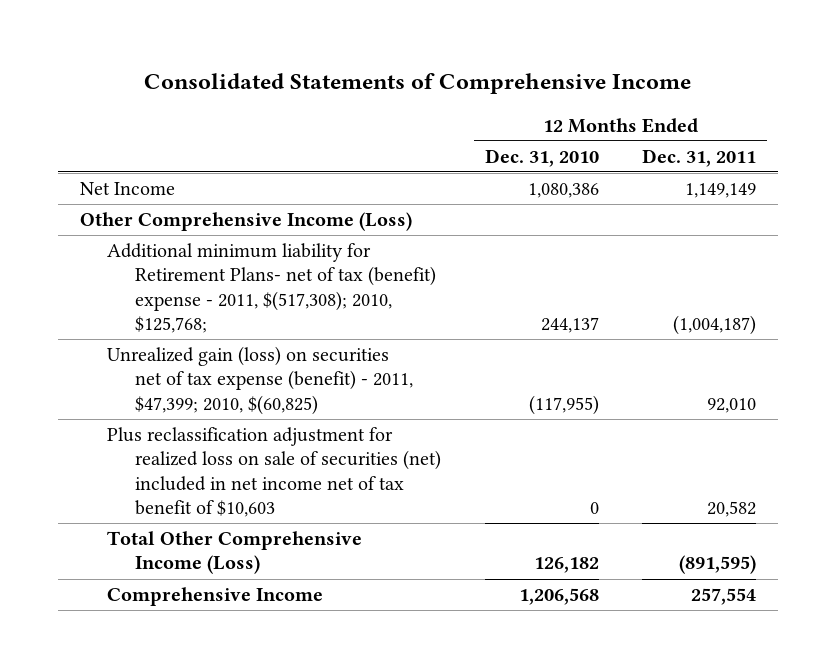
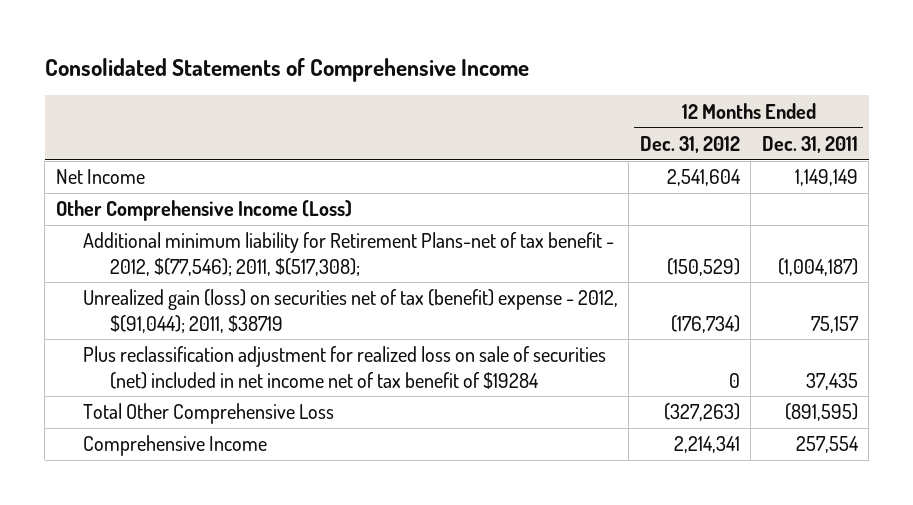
[484,148,599,167] Dec. 31, 2010 -> none
none -> [639,135,740,153] Dec. 31, 2012
[107,243,436,334] Additional minimum liability for Retirement Plans- net of tax (benefit) expense - 2011, $(517,308); 2010, $125,768; -> [82,232,614,276] Additional minimum liability for Retirement Plans-net of tax benefit - 2012, $(77,546); 2011, $(517,308);
[107,346,413,415] Unrealized gain (loss) on securities net of tax expense (benefit) - 2011, $47,399; 2010, $(60,825) -> [82,289,618,333] Unrealized gain (loss) on securities net of tax (benefit) expense - 2012, $(91,044); 2011, $38719
[707,397,757,413] 92,010 -> [810,315,859,333] 75,157
[107,427,441,518] Plus reclassification adjustment for realized loss on sale of securities (net) included in net income net of tax benefit of $10,603 -> [82,346,606,389] Plus reclassification adjustment for realized loss on sale of securities (net) included in net income net of tax benefit of $19284
[707,501,757,518] 20,582 -> [805,372,858,390] 37,435
[107,531,363,575] Total Other Comprehensive Income (Loss) -> [82,403,334,425] Total Other Comprehensive Loss

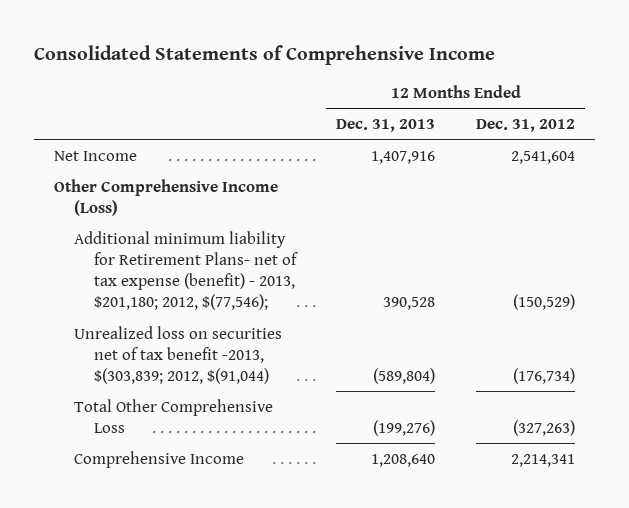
[761,135,858,153] Dec. 31, 2011 -> none
none -> [336,118,436,132] Dec. 31, 2013
[82,346,606,389] Plus reclassification adjustment for realized loss on sale of securities (net) included in net income net of tax benefit of $19284 -> none
[82,232,614,276] Additional minimum liability for Retirement Plans-net of tax benefit - 2012, $(77,546); 2011, $(517,308); -> [73,230,298,311] Additional minimum liability for Retirement Plans- net of tax expense (benefit) - 2013, $201,180; 2012, $(77,546);
[82,289,618,333] Unrealized gain (loss) on securities net of tax (benefit) expense - 2012, $(91,044); 2011, $38719 -> [73,325,282,385] Unrealized loss on securities net of tax benefit -2013, $(303,839; 2012, $(91,044)

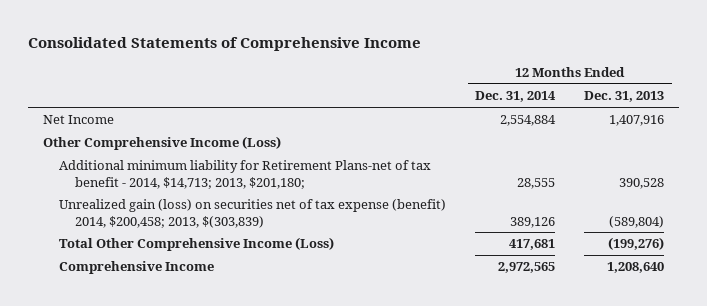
[475,118,575,132] Dec. 31, 2012 -> none
none -> [475,91,557,103] Dec. 31, 2014
[73,230,298,311] Additional minimum liability for Retirement Plans- net of tax expense (benefit) - 2013, $201,180; 2012, $(77,546); -> [58,160,431,189] Additional minimum liability for Retirement Plans-net of tax benefit - 2014, $14,713; 2013, $201,180;
[73,325,282,385] Unrealized loss on securities net of tax benefit -2013, $(303,839; 2012, $(91,044) -> [58,199,446,228] Unrealized gain (loss) on securities net of tax expense (benefit) 2014, $200,458; 2013, $(303,839)
[73,398,273,433] Total Other Comprehensive Loss -> [58,237,334,252] Total Other Comprehensive Income (Loss)

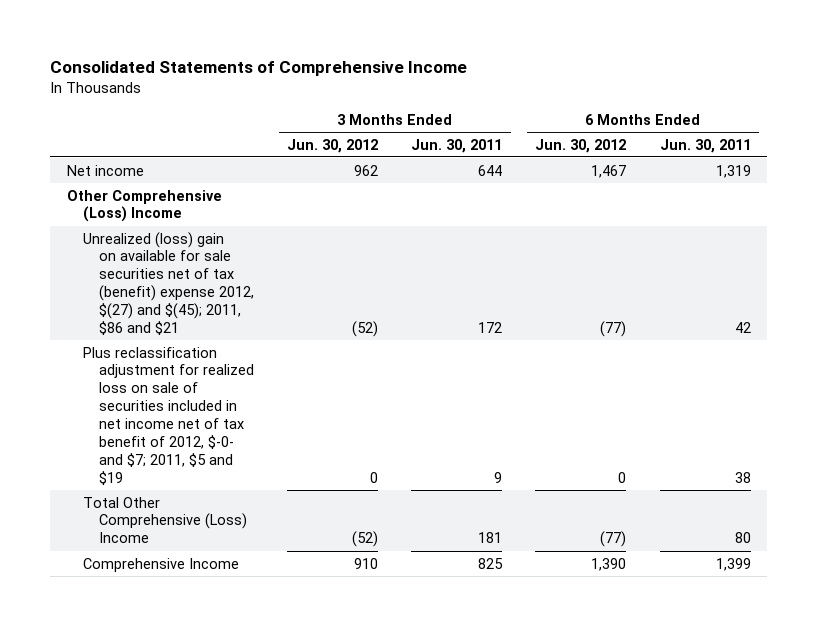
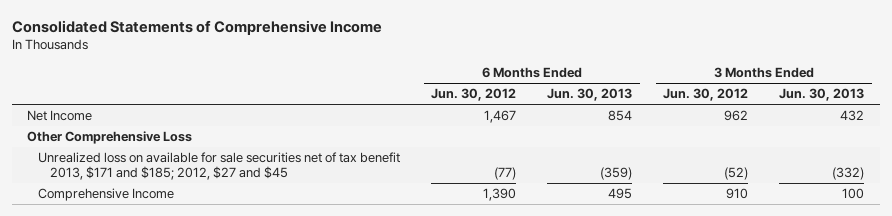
[411,138,503,153] Jun. 30, 2011 -> none
[659,138,751,153] Jun. 30, 2011 -> none
none -> [547,88,633,102] Jun. 30, 2013
none -> [779,88,865,102] Jun. 30, 2013
[82,346,254,486] Plus reclassification adjustment for realized loss on sale of securities included in net income net of tax benefit of 2012, $-0- and $7; 2011, $5 and $19 -> none
[82,496,247,544] Total Other Comprehensive (Loss) Income -> none
[66,164,144,176] Net income -> [27,110,93,122] Net Income
[66,189,222,223] Other Comprehensive (Loss) Income -> [27,131,193,145] Other Comprehensive Loss
[82,231,254,336] Unrealized (loss) gain on available for sale securities net of tax (benefit) expense 2012, $(27) and $(45); 2011, $86 and $21 -> [38,152,401,181] Unrealized loss on available for sale securities net of tax benefit 2013, $171 and $185; 2012, $27 and $45

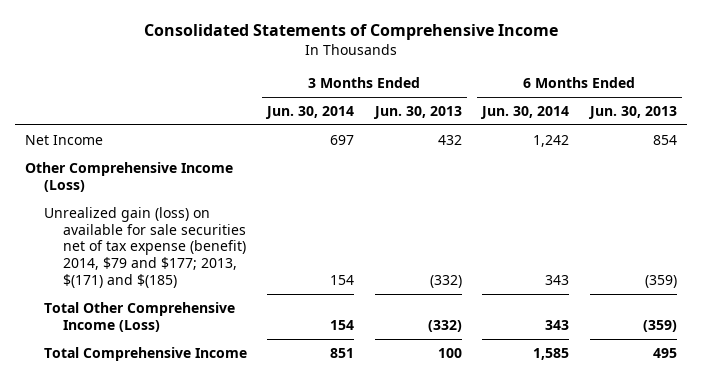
[431,88,517,102] Jun. 30, 2012 -> none
[663,88,749,102] Jun. 30, 2012 -> none
none -> [265,106,355,120] Jun. 30, 2014
none -> [480,106,570,120] Jun. 30, 2014
[27,131,193,145] Other Comprehensive Loss -> [24,161,233,192] Other Comprehensive Income (Loss)
[38,152,401,181] Unrealized loss on available for sale securities net of tax benefit 2013, $171 and $185; 2012, $27 and $45 -> [43,206,246,289] Unrealized gain (loss) on available for sale securities net of tax expense (benefit) 2014, $79 and $177; 2013, $(171) and $(185)
none -> [43,301,235,332] Total Other Comprehensive Income (Loss)
[38,188,175,202] Comprehensive Income -> [43,346,247,361] Total Comprehensive Income

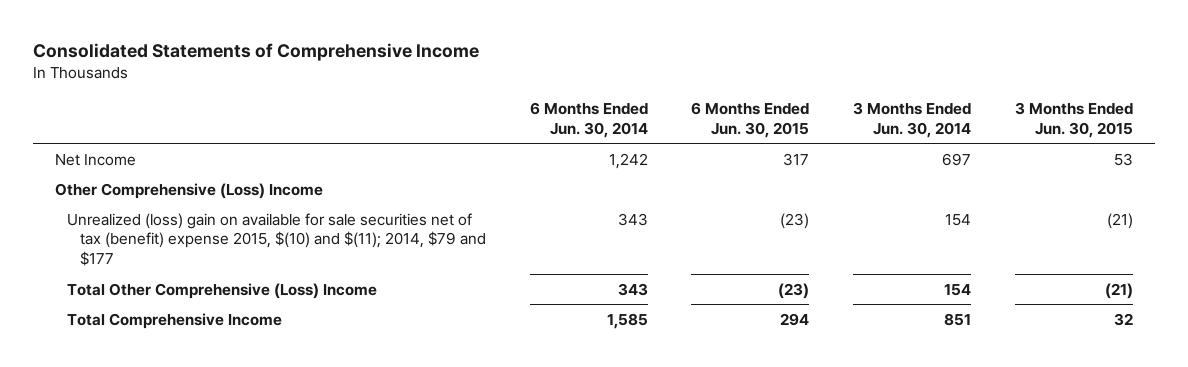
[372,106,462,120] Jun. 30, 2013 -> none
[587,106,677,120] Jun. 30, 2013 -> none
none -> [691,102,810,138] 6 Months Ended Jun. 30, 2015
none -> [1015,102,1134,138] 3 Months Ended Jun. 30, 2015
[24,161,233,192] Other Comprehensive Income (Loss) -> [54,182,323,199] Other Comprehensive (Loss) Income
[43,206,246,289] Unrealized gain (loss) on available for sale securities net of tax expense (benefit) 2014, $79 and $177; 2013, $(171) and $(185) -> [67,212,486,267] Unrealized (loss) gain on available for sale securities net of tax (benefit) expense 2015, $(10) and $(11); 2014, $79 and $177
[43,301,235,332] Total Other Comprehensive Income (Loss) -> [67,282,378,299] Total Other Comprehensive (Loss) Income

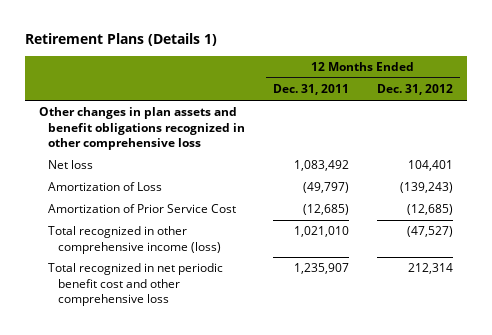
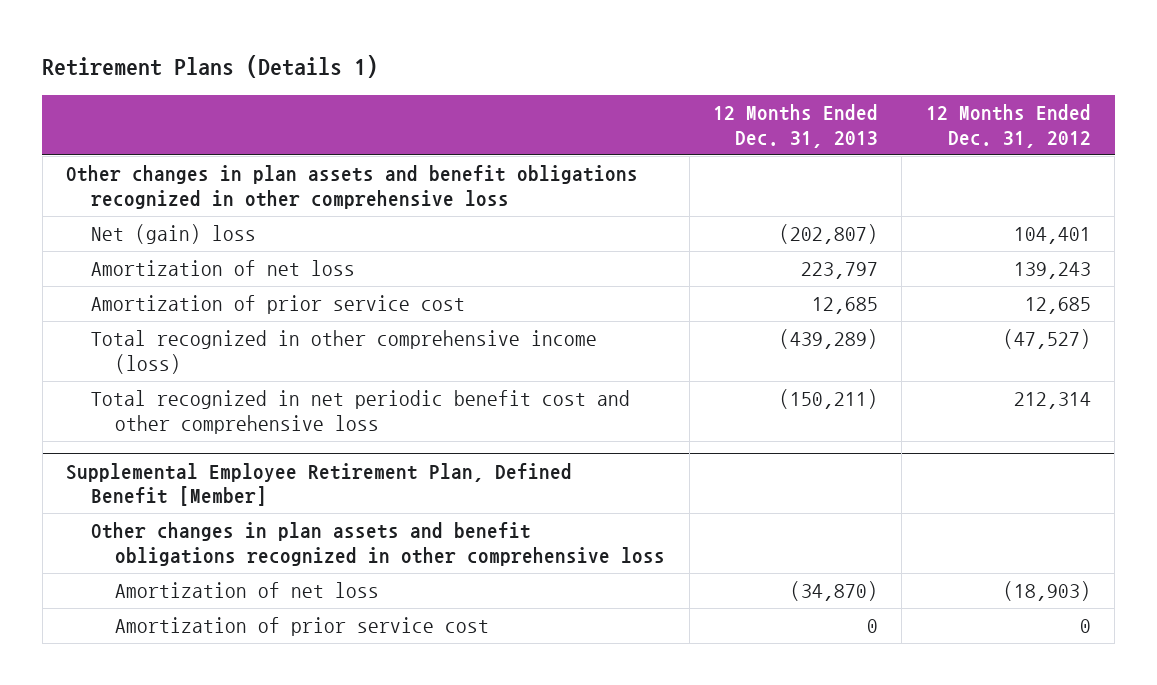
[273,84,350,96] Dec. 31, 2011 -> none
none -> [712,104,878,148] 12 Months Ended Dec. 31, 2013
[48,160,94,170] Net loss -> [90,224,256,245] Net (gain) loss
[48,182,163,192] Amortization of Loss -> [90,260,355,277] Amortization of net loss
[400,182,454,194] (139,243) -> [1013,262,1091,280] 139,243
[48,204,237,214] Amortization of Prior Service Cost -> [90,295,465,315] Amortization of prior service cost
[407,204,454,216] (12,685) -> [1024,297,1091,315] 12,685
none -> [66,462,573,506] Supplemental Employee Retirement Plan, Defined Benefit [Member]
none -> [90,522,666,566] Other changes in plan assets and benefit obligations recognized in other comprehensive loss
none -> [115,582,380,599] Amortization of net loss
none -> [115,617,490,637] Amortization of prior service cost

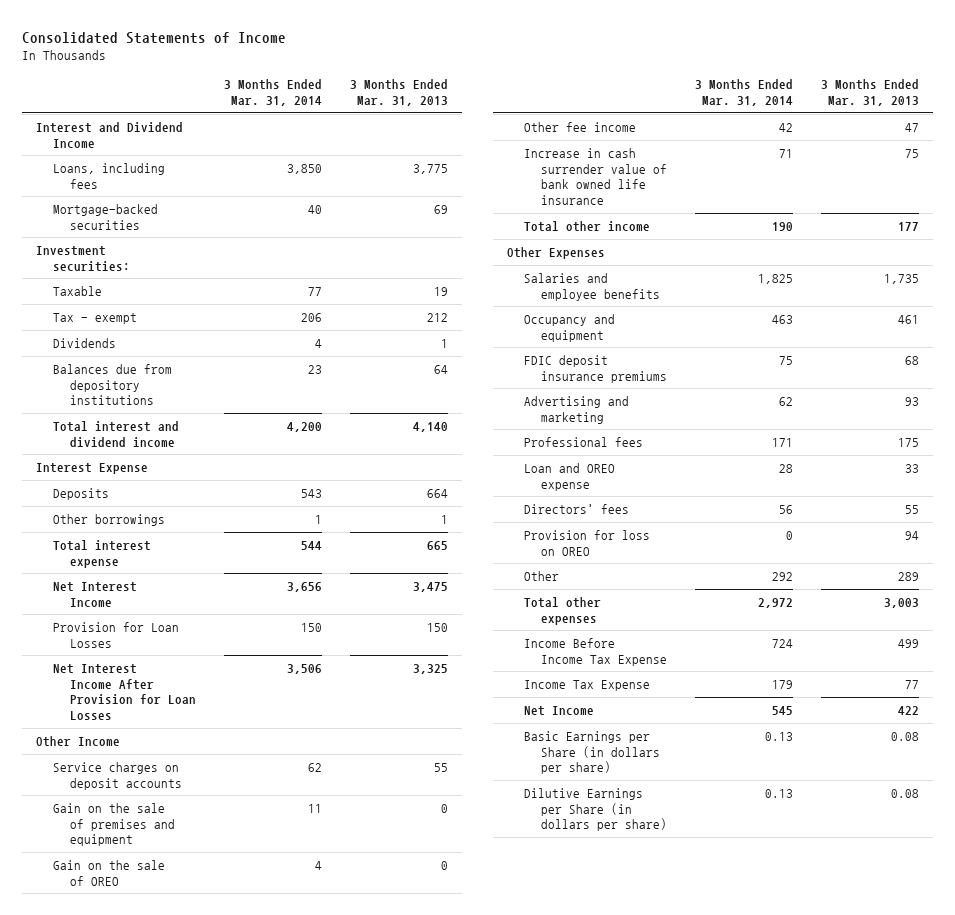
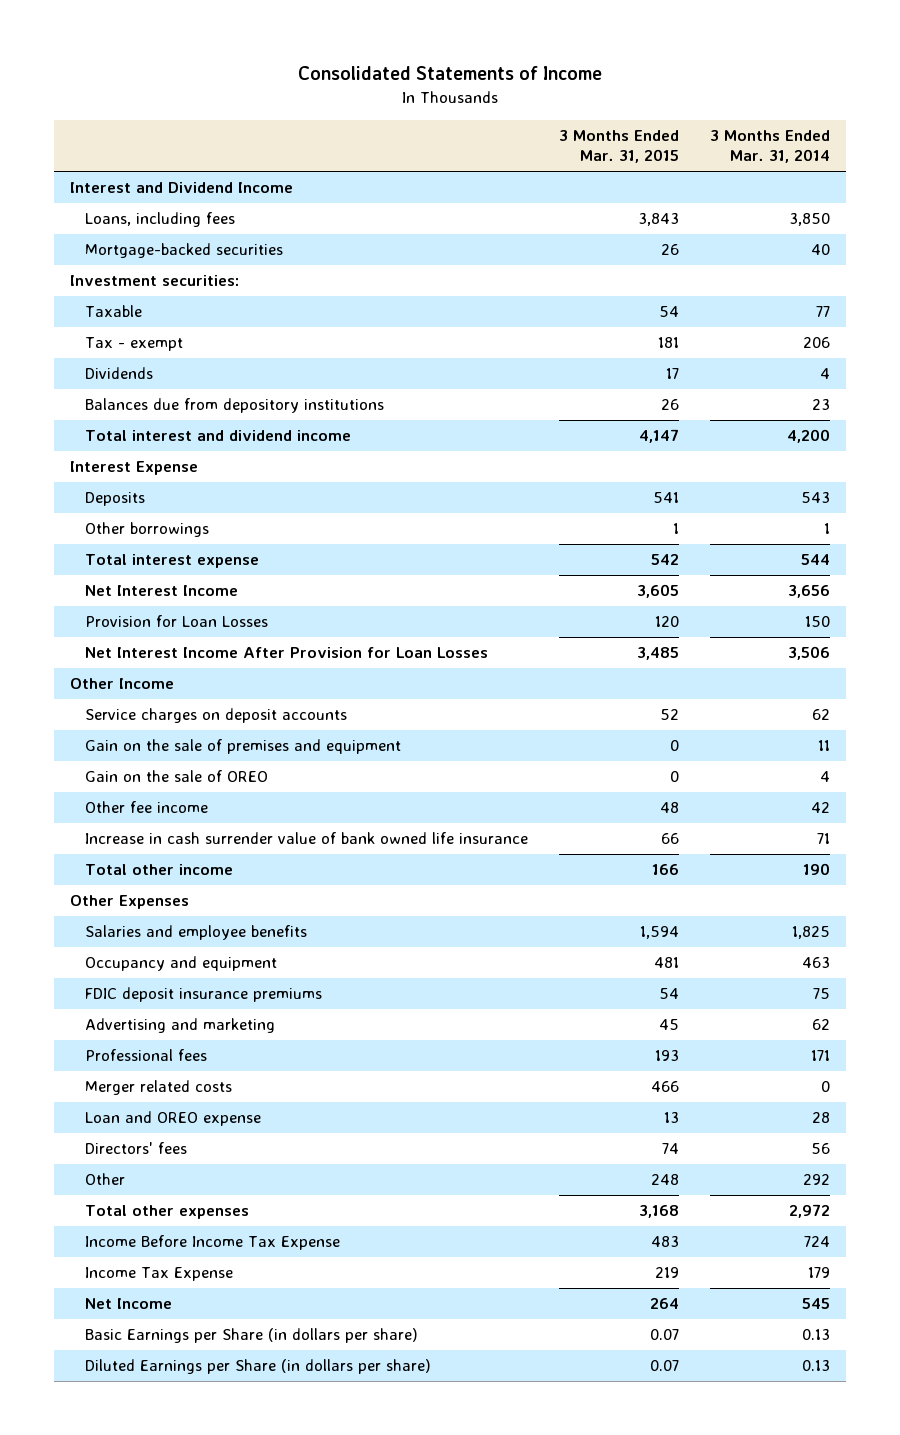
[349,79,448,106] 3 Months Ended Mar. 31, 2013 -> none
none -> [559,129,680,164] 3 Months Ended Mar. 31, 2015
none -> [85,1080,233,1096] Merger related costs
[524,529,651,556] Provision for loss on OREO -> none
[524,787,668,832] Dilutive Earnings per Share (in dollars per share) -> [85,1359,432,1375] Diluted Earnings per Share (in dollars per share)

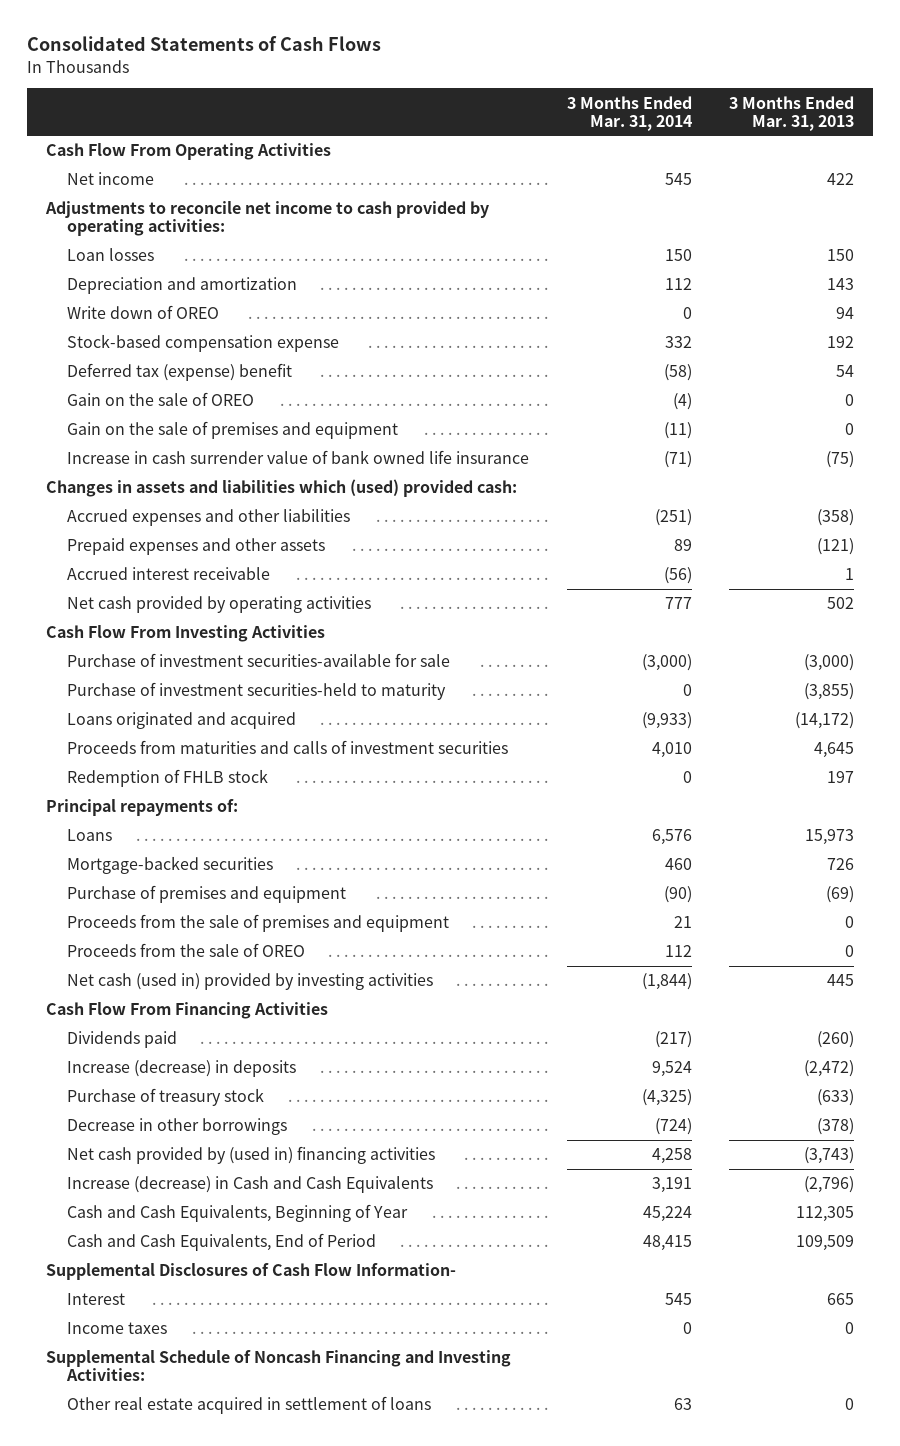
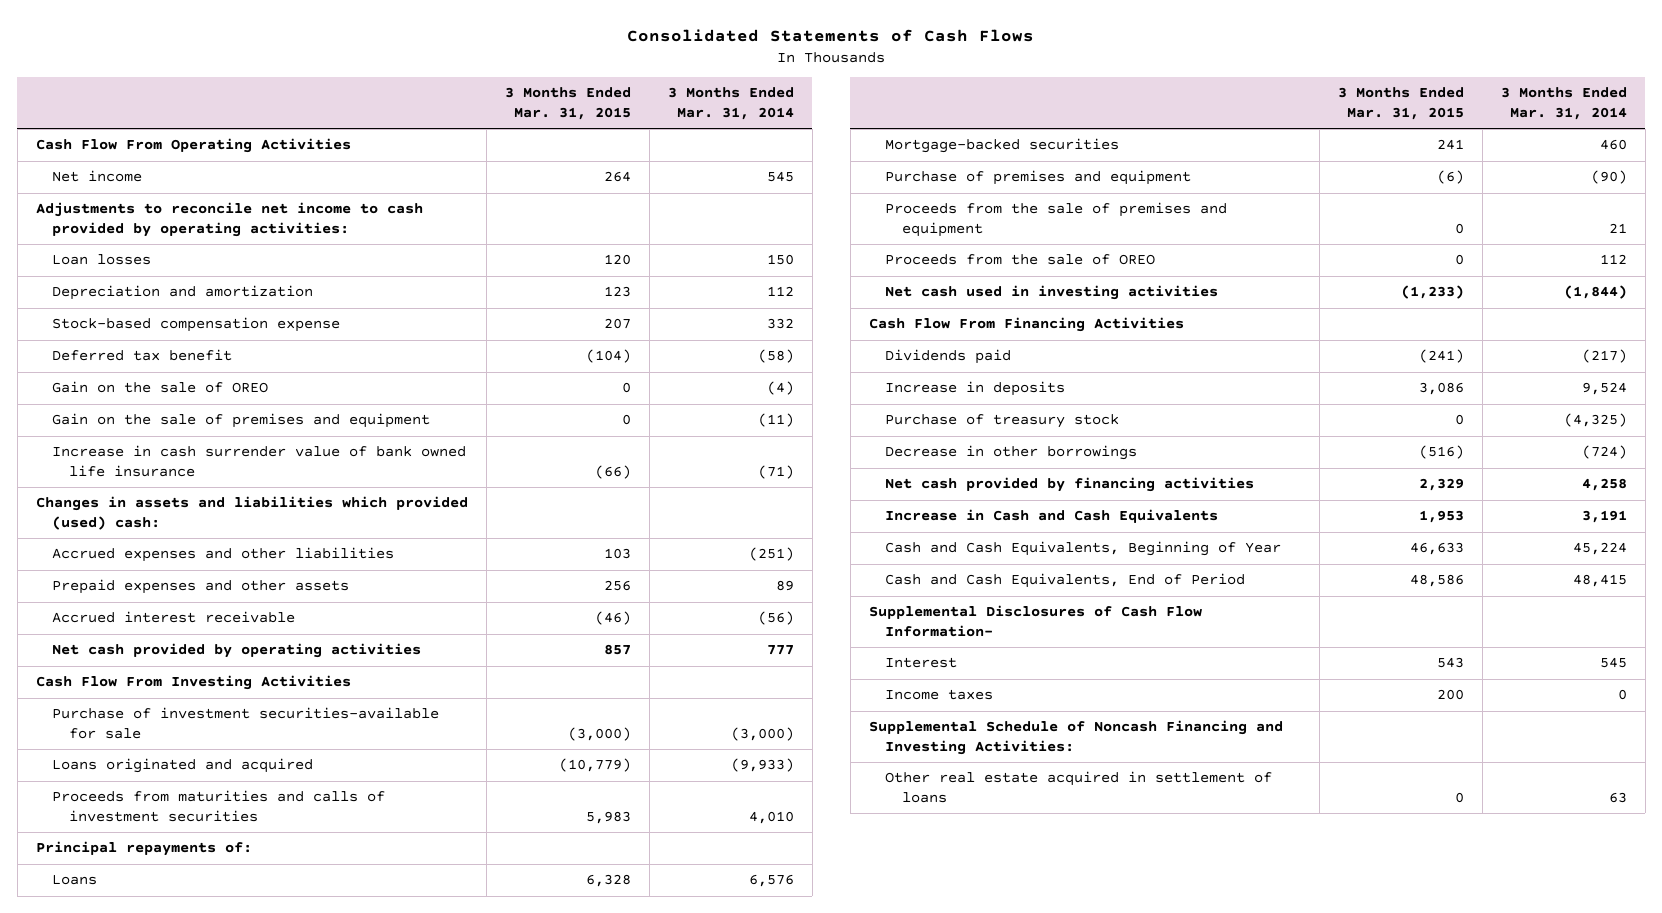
[729,95,855,131] 3 Months Ended Mar. 31, 2013 -> none
none -> [504,87,631,121] 3 Months Ended Mar. 31, 2015
[66,305,219,320] Write down of OREO -> none
[66,363,292,382] Deferred tax (expense) benefit -> [52,349,233,362] Deferred tax benefit
[45,479,517,498] Changes in assets and liabilities which (used) provided cash: -> [35,496,468,531] Changes in assets and liabilities which provided (used) cash:
[66,682,446,701] Purchase of investment securities-held to maturity -> none
[66,769,268,788] Redemption of FHLB stock -> none
[66,973,433,991] Net cash (used in) provided by investing activities -> [885,285,1219,301] Net cash used in investing activities
[66,1060,296,1078] Increase (decrease) in deposits -> [885,381,1066,397] Increase in deposits
[66,1146,435,1165] Net cash provided by (used in) financing activities -> [885,477,1255,493] Net cash provided by financing activities
[66,1176,433,1194] Increase (decrease) in Cash and Cash Equivalents -> [885,509,1219,524] Increase in Cash and Cash Equivalents

